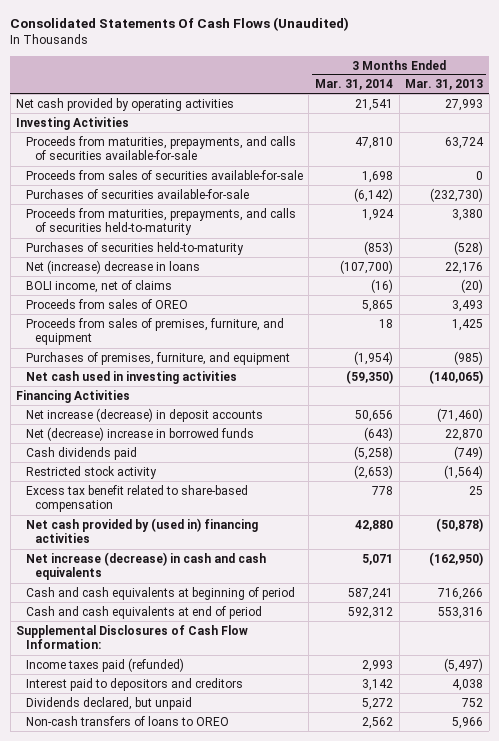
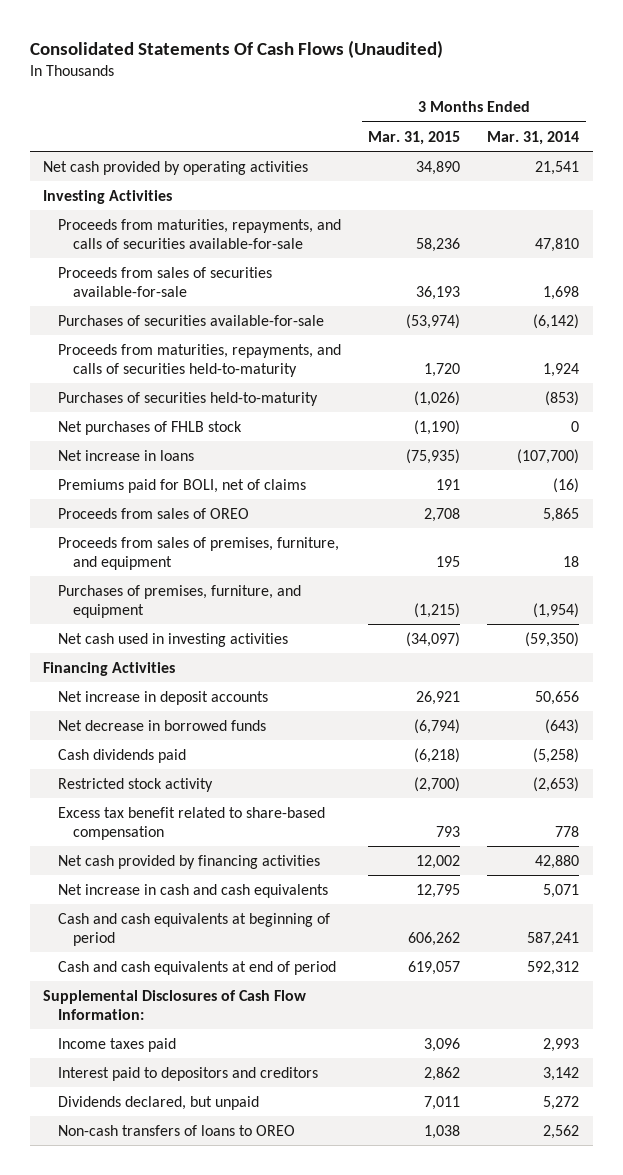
[405,79,484,91] Mar. 31, 2013 -> none
none -> [368,130,461,145] Mar. 31, 2015
[25,135,296,161] Proceeds from maturities, prepayments, and calls of securities available-for-sale -> [58,218,342,249] Proceeds from maturities, repayments, and calls of securities available-for-sale
[25,207,296,236] Proceeds from maturities, prepayments, and calls of securities held-to-maturity -> [58,343,342,377] Proceeds from maturities, repayments, and calls of securities held-to-maturity
none -> [58,420,243,435] Net purchases of FHLB stock
[25,259,200,274] Net (increase) decrease in loans -> [58,449,195,461] Net increase in loans
[25,279,172,293] BOLI income, net of claims -> [58,478,307,493] Premiums paid for BOLI, net of claims
[25,407,263,422] Net increase (decrease) in deposit accounts -> [58,690,269,705] Net increase in deposit accounts
[25,426,254,441] Net (decrease) increase in borrowed funds -> [58,719,267,731] Net decrease in borrowed funds
[25,517,258,544] Net cash provided by (used in) financing activities -> [58,854,321,869] Net cash provided by financing activities
[25,551,266,581] Net increase (decrease) in cash and cash equivalents -> [58,883,329,898] Net increase in cash and cash equivalents
[25,657,184,672] Income taxes paid (refunded) -> [58,1037,177,1052] Income taxes paid

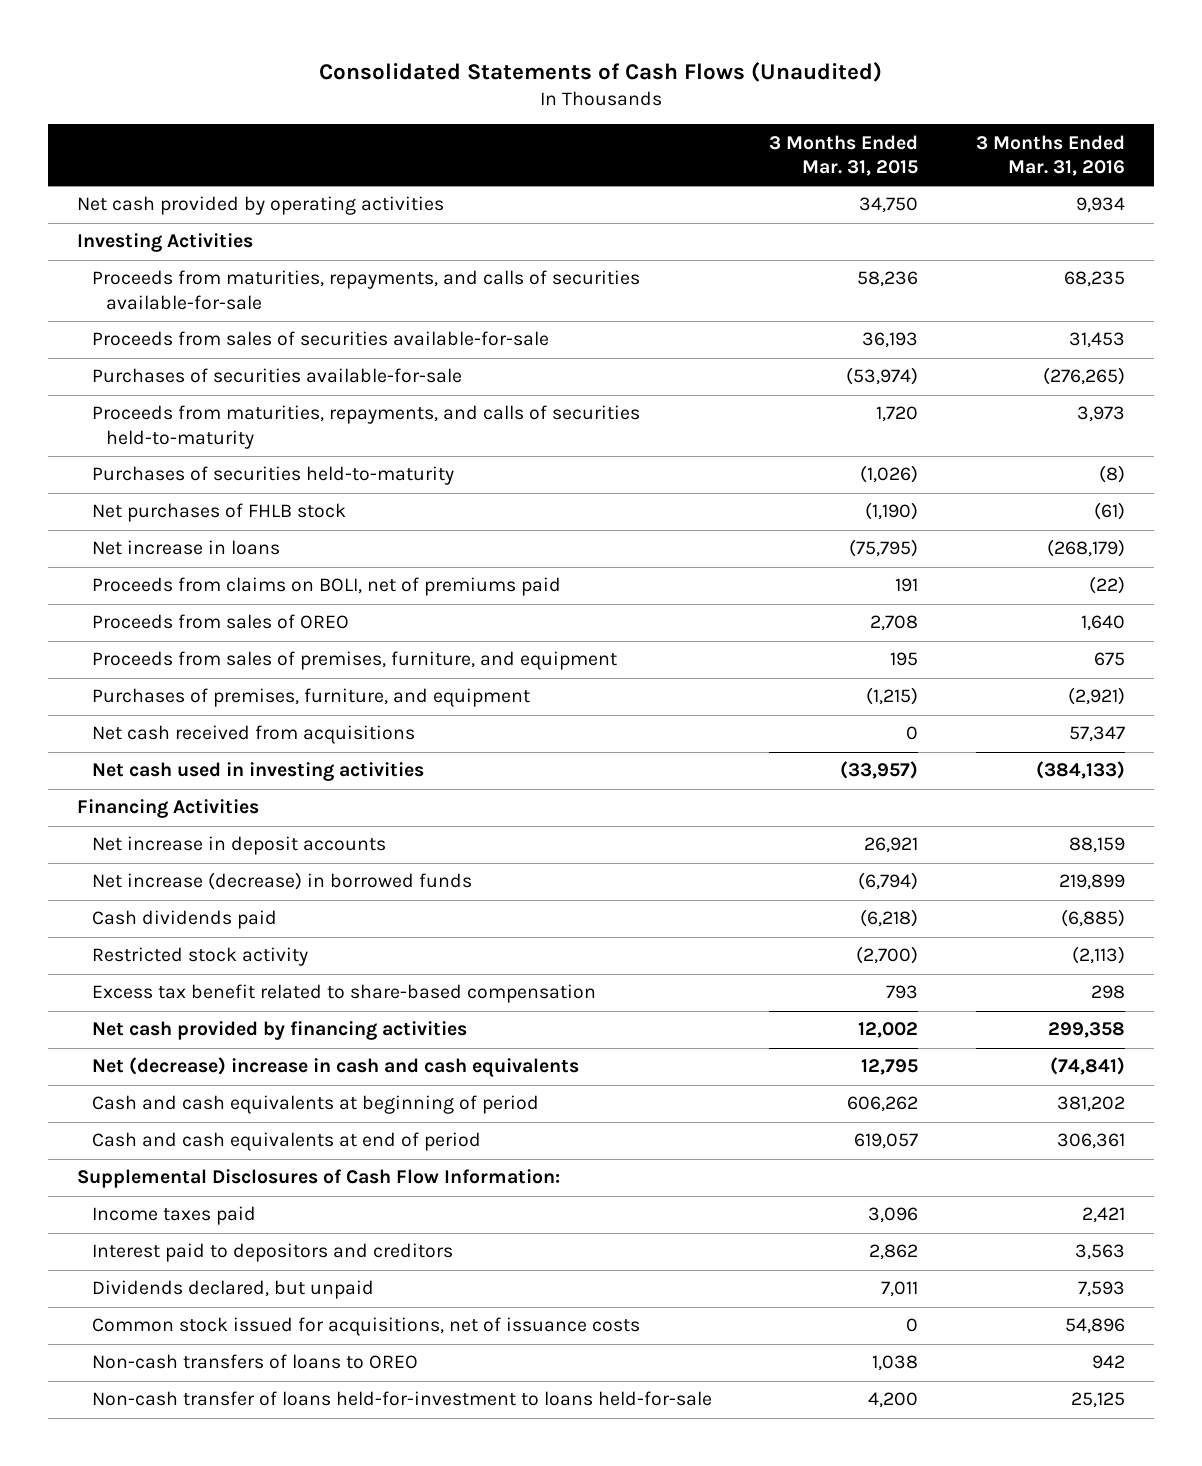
[29,39,443,58] Consolidated Statements Of Cash Flows (Unaudited) -> [319,61,883,82] Consolidated Statements of Cash Flows (Unaudited)
[487,130,580,145] Mar. 31, 2014 -> none
none -> [975,134,1125,176] 3 Months Ended Mar. 31, 2016
[416,160,461,175] 34,890 -> [859,197,919,214] 34,750
[406,448,461,464] (75,935) -> [849,539,919,558] (75,795)
[58,478,307,493] Premiums paid for BOLI, net of claims -> [91,577,561,597] Proceeds from claims on BOLI, net of premiums paid
none -> [91,725,415,745] Net cash received from acquisitions
[406,631,461,647] (34,097) -> [840,761,919,780] (33,957)
[58,719,267,731] Net decrease in borrowed funds -> [91,872,472,891] Net increase (decrease) in borrowed funds
[58,883,329,898] Net increase in cash and cash equivalents -> [91,1057,579,1078] Net (decrease) increase in cash and cash equivalents
none -> [91,1317,640,1337] Common stock issued for acquisitions, net of issuance costs
none -> [91,1391,712,1407] Non-cash transfer of loans held-for-investment to loans held-for-sale

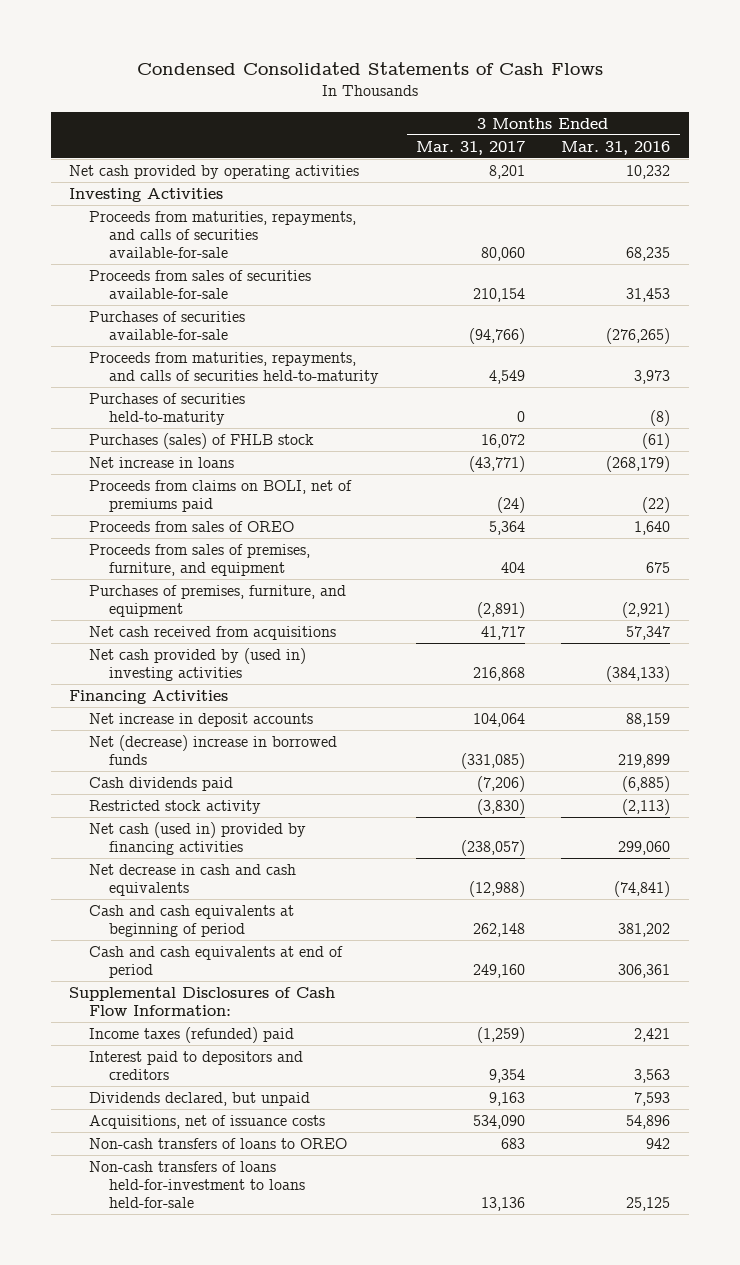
[319,61,883,82] Consolidated Statements of Cash Flows (Unaudited) -> [136,62,603,76] Condensed Consolidated Statements of Cash Flows
[769,134,919,176] 3 Months Ended Mar. 31, 2015 -> none
none -> [415,140,525,155] Mar. 31, 2017
[1075,197,1125,214] 9,934 -> [626,164,671,179] 10,232
[91,503,346,523] Net purchases of FHLB stock -> [88,432,314,449] Purchases (sales) of FHLB stock
[91,762,424,782] Net cash used in investing activities -> [88,647,306,682] Net cash provided by (used in) investing activities
[91,872,472,891] Net increase (decrease) in borrowed funds -> [88,734,337,766] Net (decrease) increase in borrowed funds
[91,984,596,1004] Excess tax benefit related to share-based compensation -> none
[91,1021,467,1041] Net cash provided by financing activities -> [88,821,306,856] Net cash (used in) provided by financing activities
[1047,1022,1125,1039] 299,358 -> [618,841,671,856] 299,060
[91,1057,579,1078] Net (decrease) increase in cash and cash equivalents -> [88,863,296,897] Net decrease in cash and cash equivalents
[91,1206,256,1226] Income taxes paid -> [88,1026,294,1043] Income taxes (refunded) paid
[91,1317,640,1337] Common stock issued for acquisitions, net of issuance costs -> [88,1114,325,1129] Acquisitions, net of issuance costs
[91,1391,712,1407] Non-cash transfer of loans held-for-investment to loans held-for-sale -> [88,1160,305,1209] Non-cash transfers of loans held-for-investment to loans held-for-sale

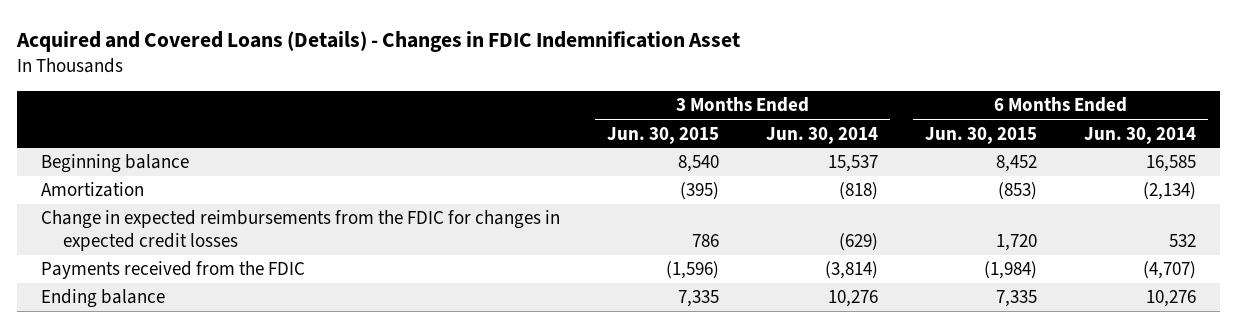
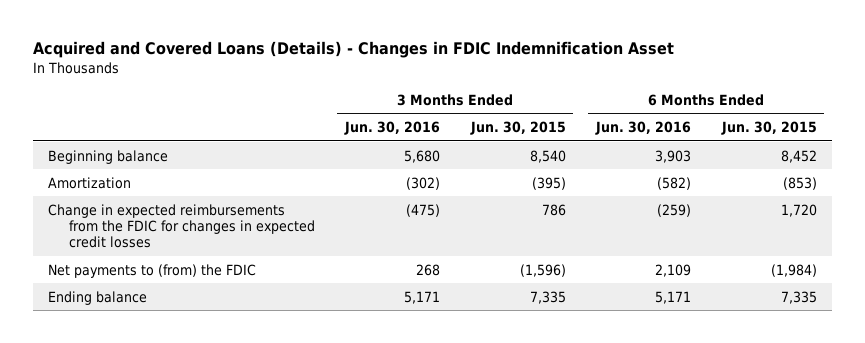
[766,126,879,144] Jun. 30, 2014 -> none
[1084,126,1197,144] Jun. 30, 2014 -> none
none -> [344,121,441,136] Jun. 30, 2016
none -> [595,121,692,136] Jun. 30, 2016
[40,261,305,280] Payments received from the FDIC -> [48,263,257,278] Net payments to (from) the FDIC

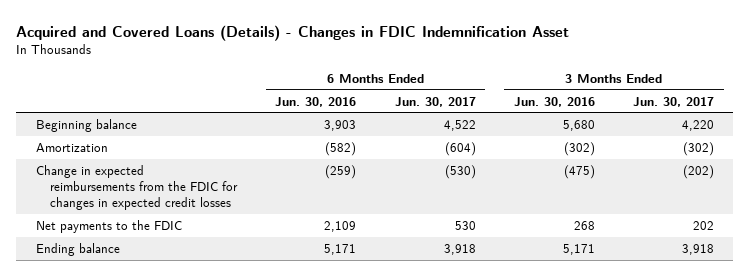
[469,121,566,136] Jun. 30, 2015 -> none
[720,121,817,136] Jun. 30, 2015 -> none
none -> [394,96,476,107] Jun. 30, 2017
none -> [633,96,715,107] Jun. 30, 2017
[48,263,257,278] Net payments to (from) the FDIC -> [35,219,182,233] Net payments to the FDIC

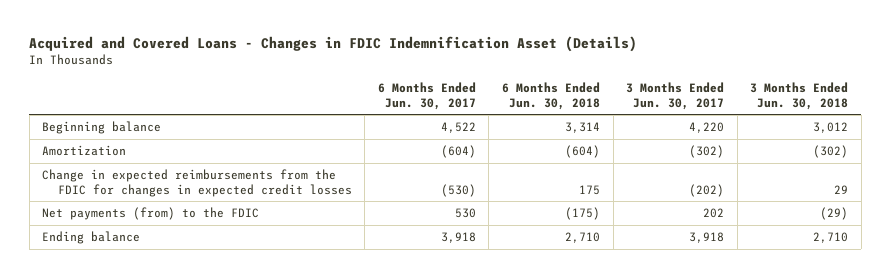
[16,24,570,41] Acquired and Covered Loans (Details) - Changes in FDIC Indemnification Asset -> [29,35,638,52] Acquired and Covered Loans - Changes in FDIC Indemnification Asset (Details)
[275,96,357,107] Jun. 30, 2016 -> none
[513,96,595,107] Jun. 30, 2016 -> none
none -> [501,82,600,110] 6 Months Ended Jun. 30, 2018
none -> [750,82,849,110] 3 Months Ended Jun. 30, 2018
[35,219,182,233] Net payments to the FDIC -> [42,207,260,221] Net payments (from) to the FDIC

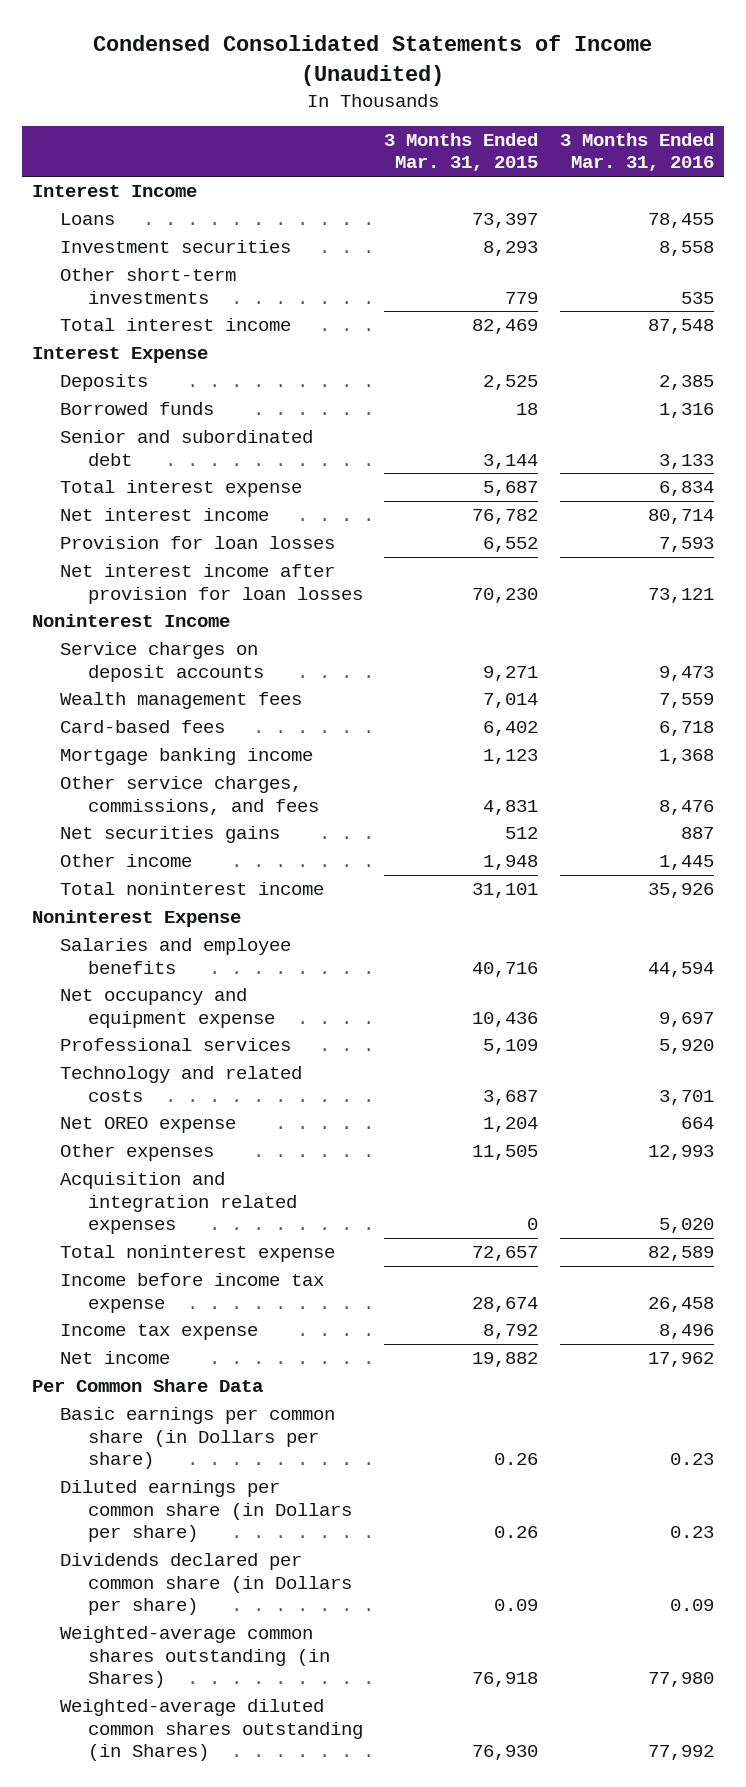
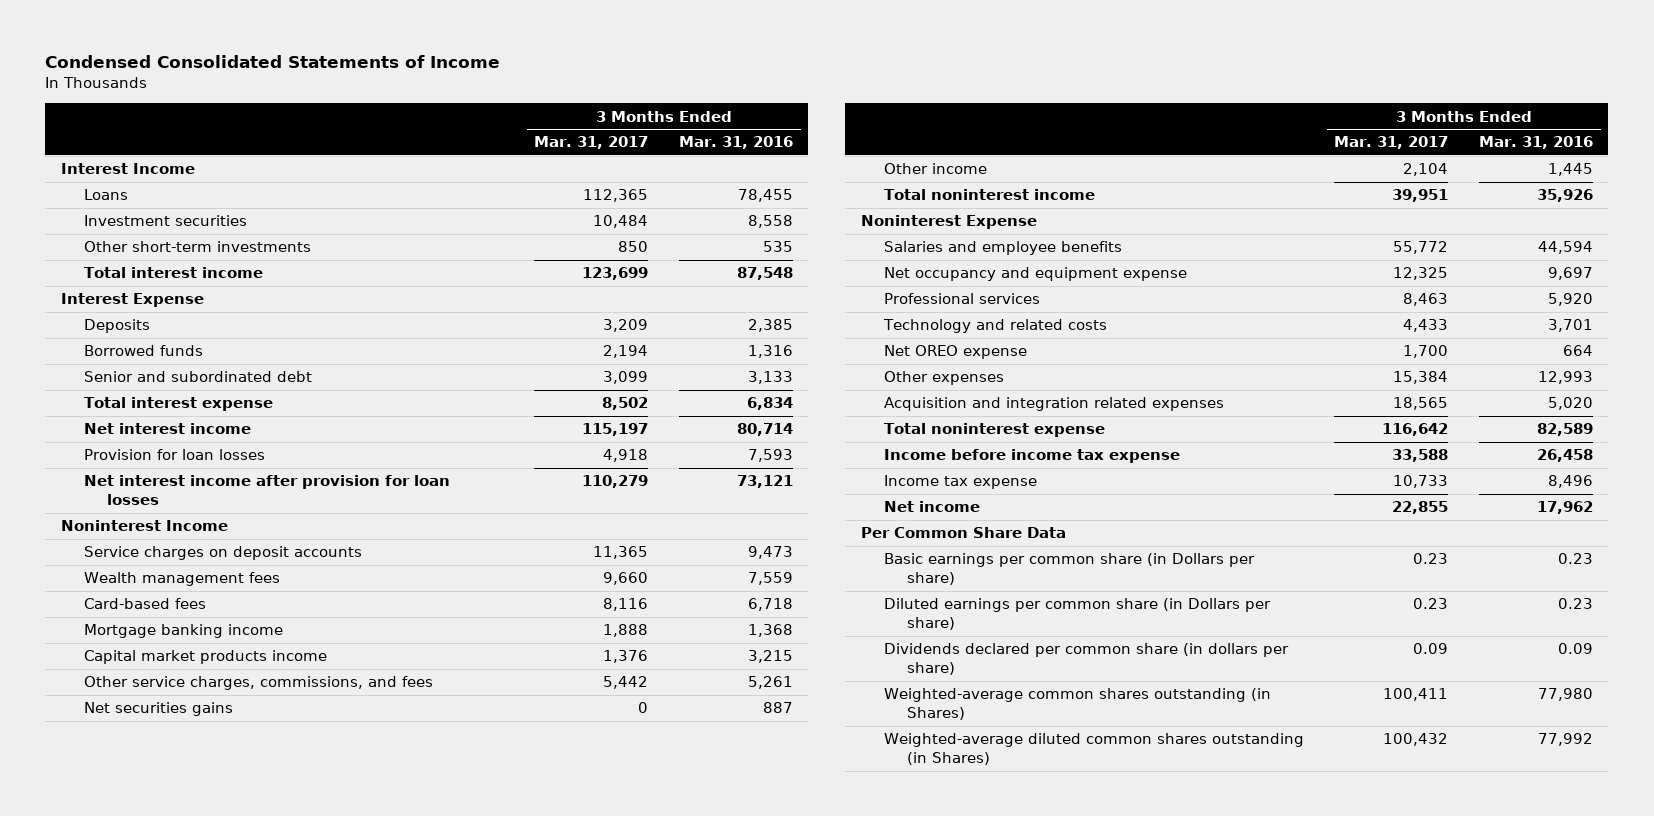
[92,35,652,86] Condensed Consolidated Statements of Income (Unaudited) -> [45,55,501,69] Condensed Consolidated Statements of Income
[384,133,539,172] 3 Months Ended Mar. 31, 2015 -> none
none -> [534,136,649,150] Mar. 31, 2017
none -> [83,650,327,665] Capital market products income
[658,799,714,815] 8,476 -> [747,676,793,690] 5,261
[60,1553,353,1615] Dividends declared per common share (in Dollars per share) -> [883,643,1289,676] Dividends declared per common share (in dollars per share)

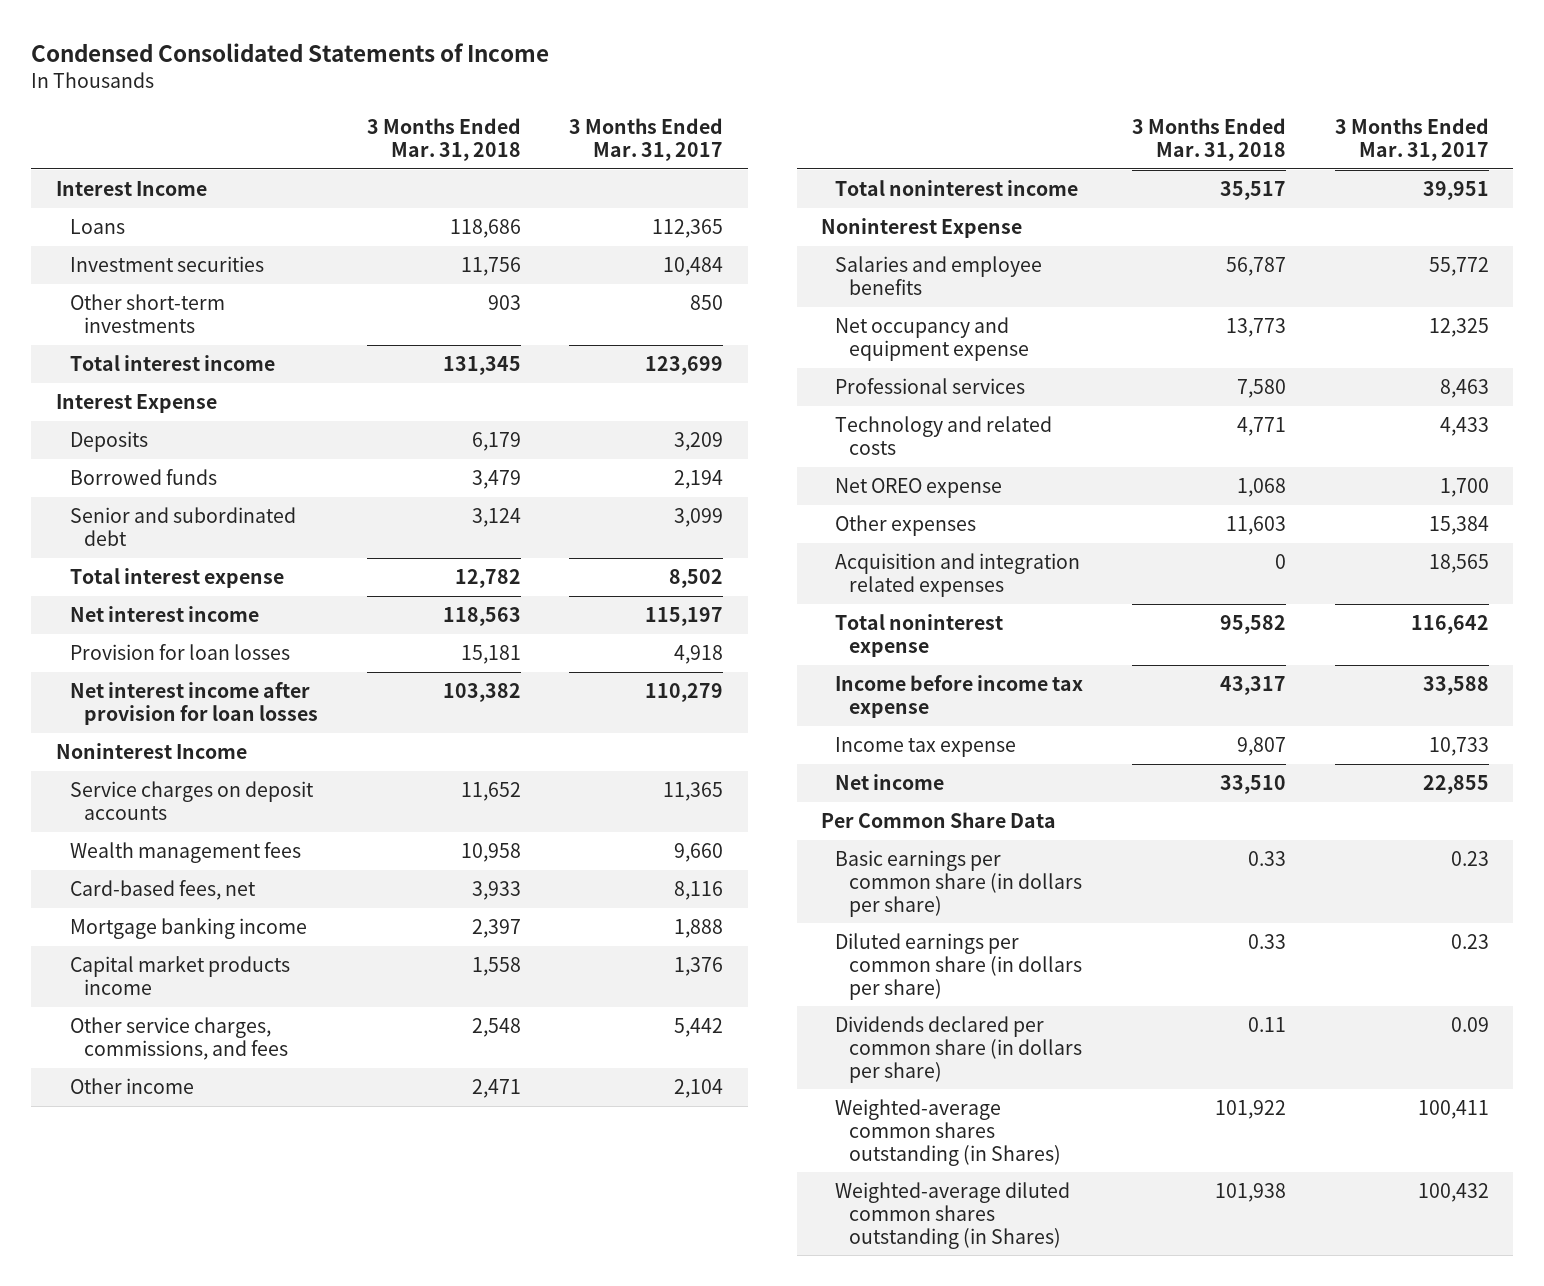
[678,136,793,150] Mar. 31, 2016 -> none
none -> [366,118,521,161] 3 Months Ended Mar. 31, 2018
[83,598,206,610] Card-based fees -> [69,880,256,901] Card-based fees, net
[83,702,233,717] Net securities gains -> none
[883,553,1255,586] Basic earnings per common share (in Dollars per share) -> [835,850,1083,917] Basic earnings per common share (in dollars per share)
[883,598,1271,631] Diluted earnings per common share (in Dollars per share) -> [835,933,1083,1000] Diluted earnings per common share (in dollars per share)

